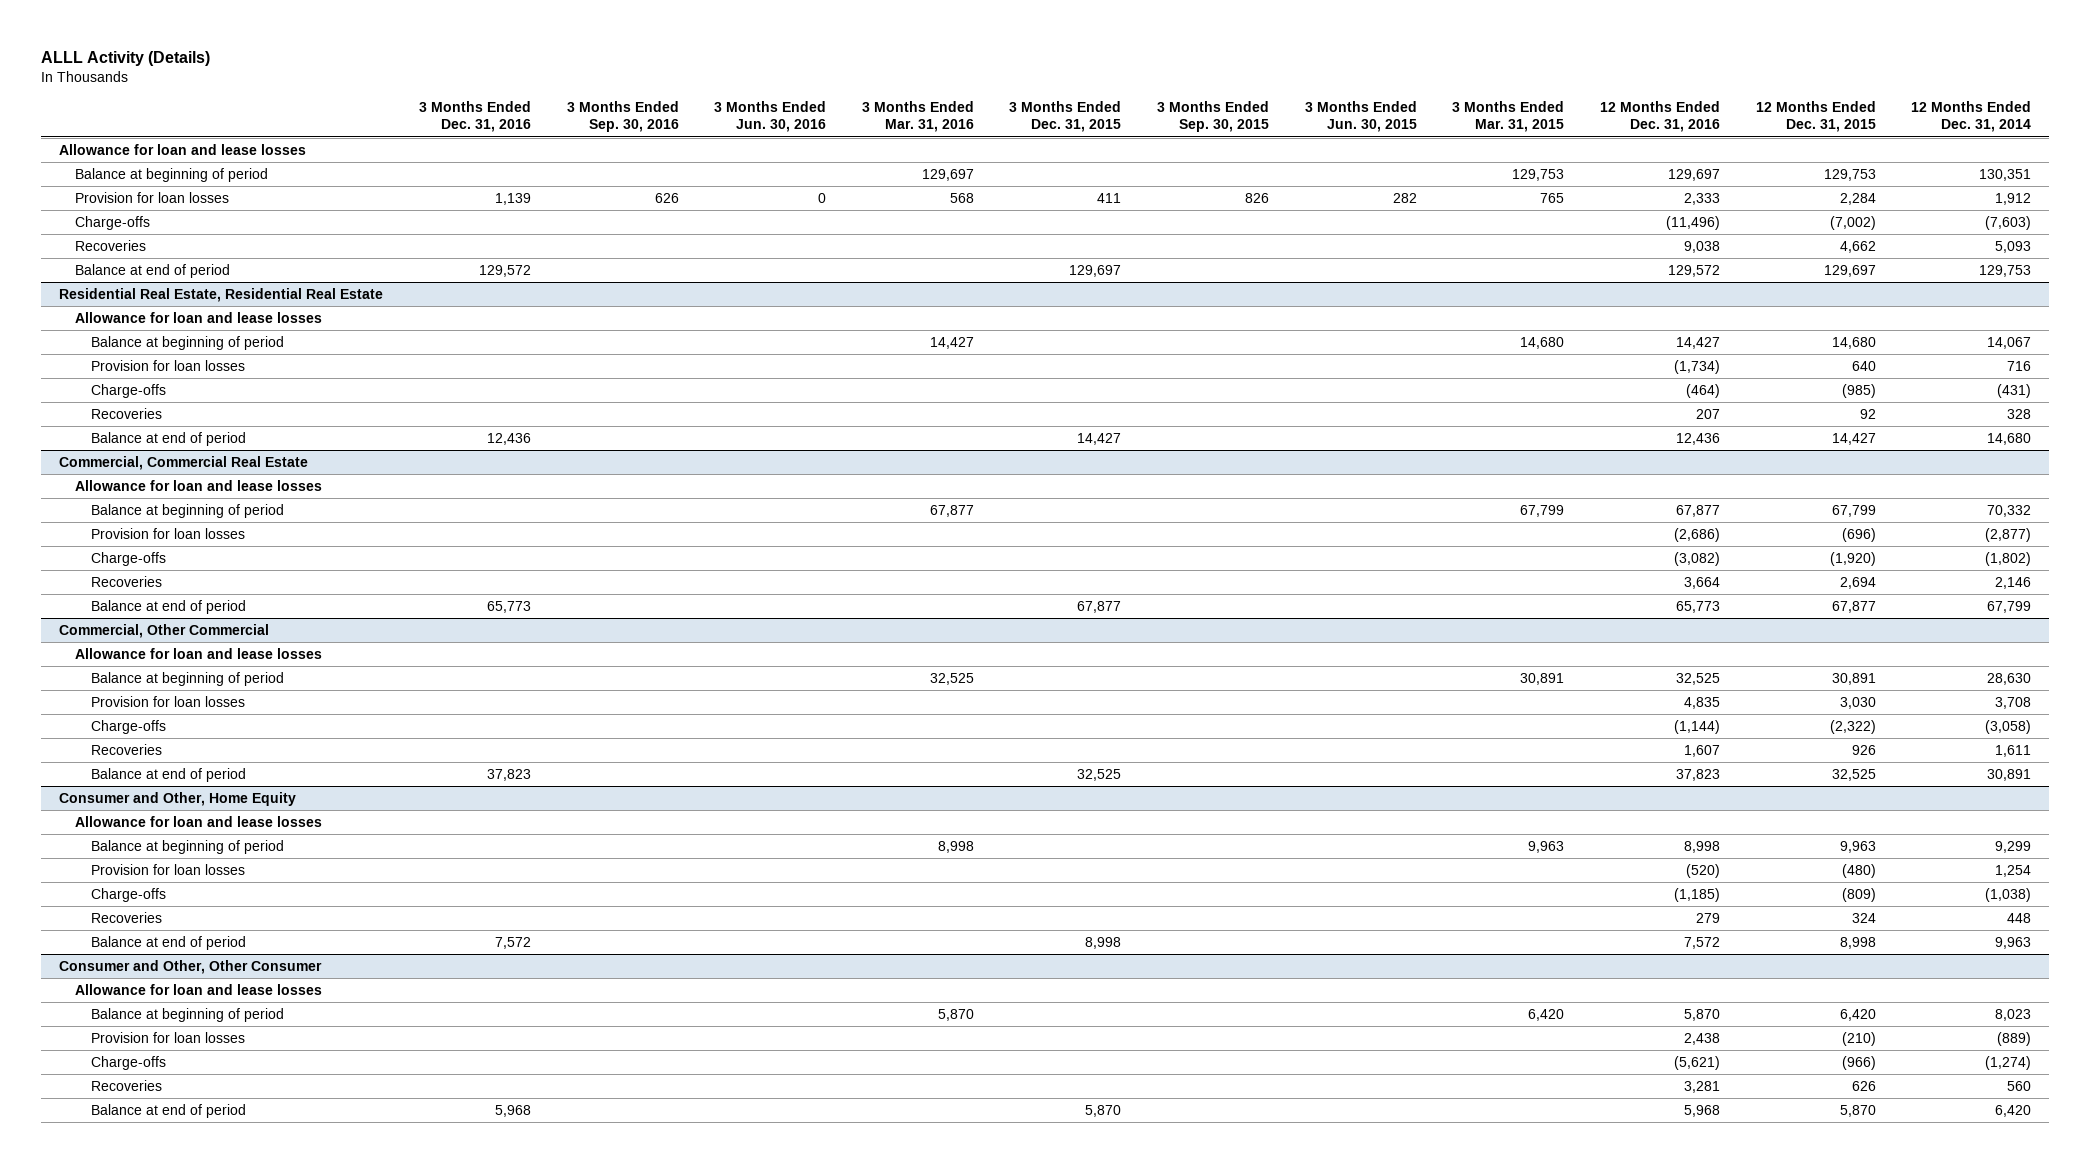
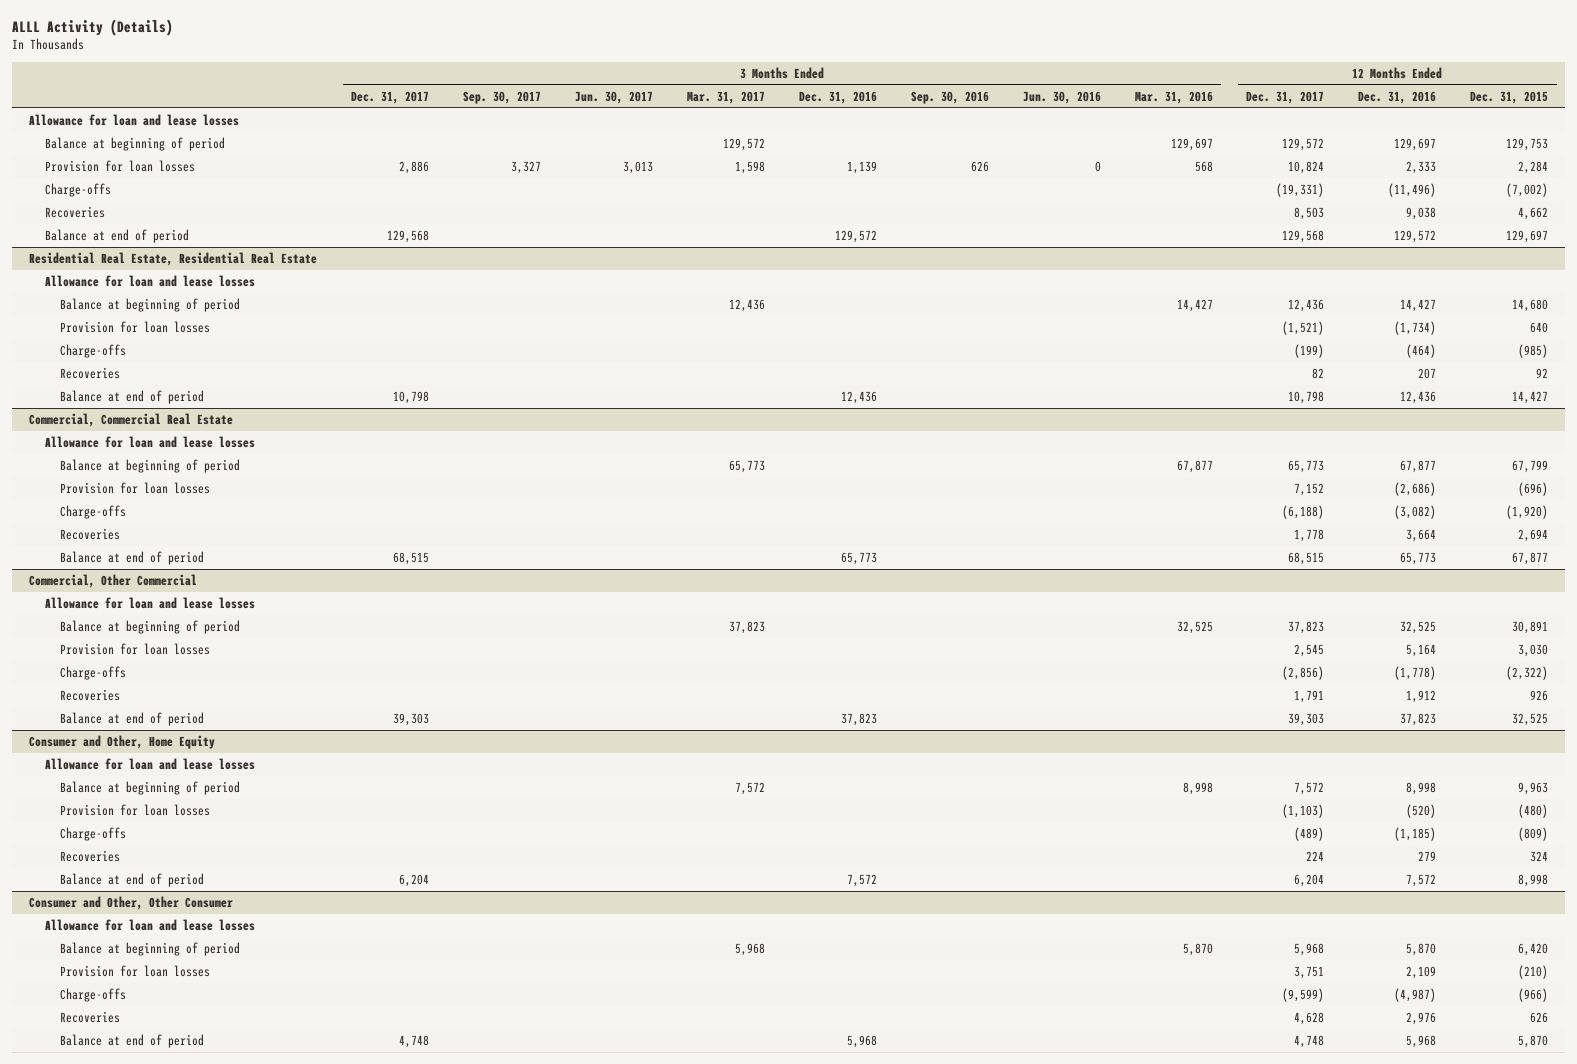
[1009,101,1122,133] 3 Months Ended Dec. 31, 2015 -> none
[1157,101,1270,133] 3 Months Ended Sep. 30, 2015 -> none
[1304,101,1417,133] 3 Months Ended Jun. 30, 2015 -> none
[1452,101,1565,133] 3 Months Ended Mar. 31, 2015 -> none
[1911,101,2032,133] 12 Months Ended Dec. 31, 2014 -> none
none -> [351,90,430,104] Dec. 31, 2017
none -> [462,90,541,104] Sep. 30, 2017
none -> [574,90,653,104] Jun. 30, 2017
none -> [686,90,765,104] Mar. 31, 2017
none -> [1246,90,1325,104] Dec. 31, 2017
[1683,696,1720,709] 4,835 -> [1406,643,1437,657] 5,164
[1673,719,1720,734] (1,144) -> [1394,665,1437,680] (1,778)
[1683,744,1720,757] 1,607 -> [1406,689,1437,703] 1,912
[1683,1032,1720,1045] 2,438 -> [1406,965,1437,979] 2,109
[1673,1055,1720,1070] (5,621) -> [1394,987,1437,1002] (4,987)
[1683,1080,1720,1093] 3,281 -> [1406,1011,1437,1025] 2,976

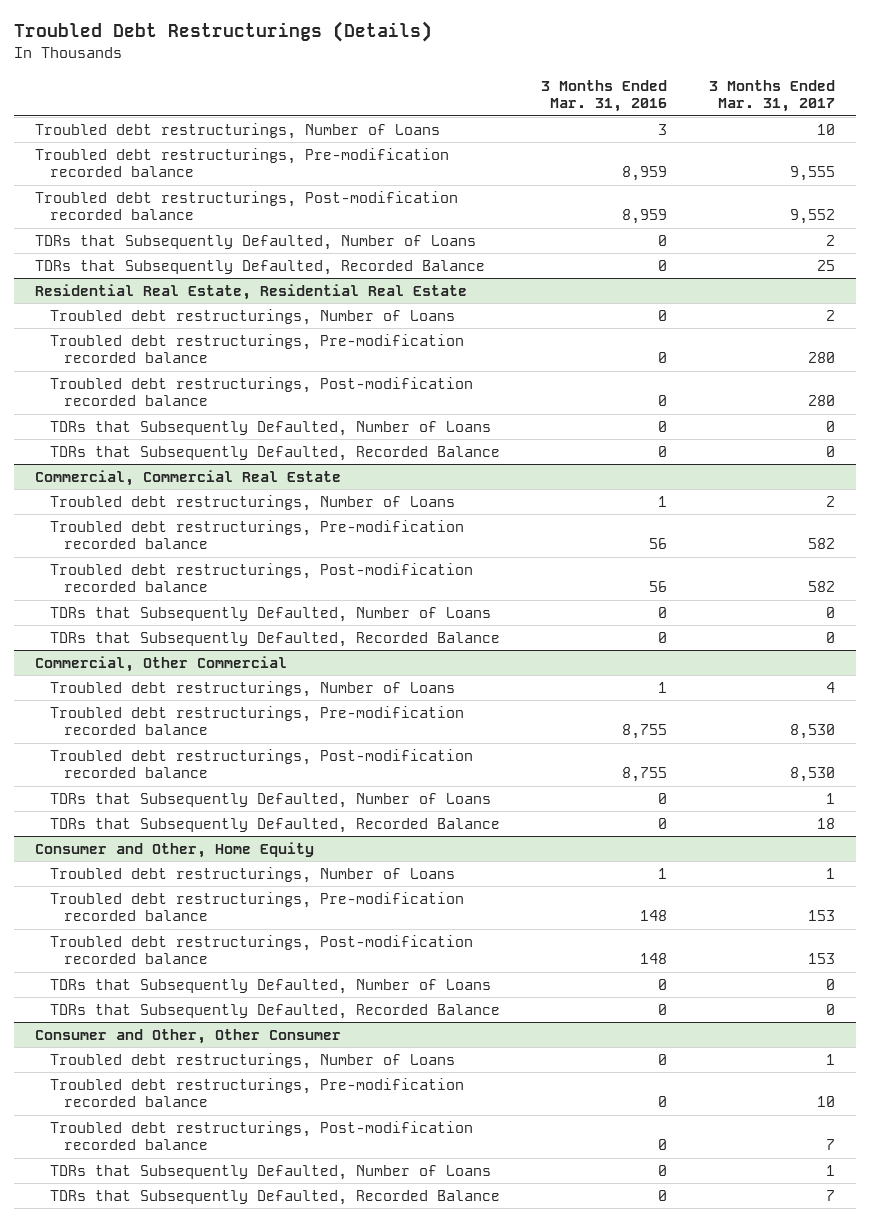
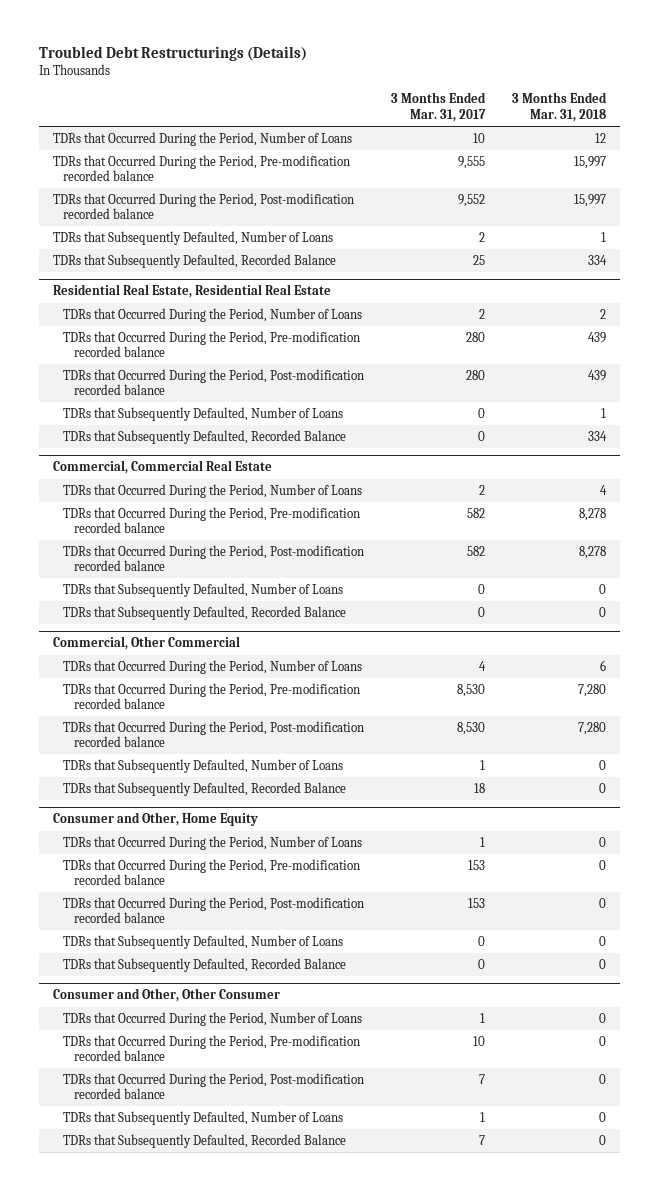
[541,79,668,113] 3 Months Ended Mar. 31, 2016 -> none
none -> [512,92,608,123] 3 Months Ended Mar. 31, 2018
[35,122,441,139] Troubled debt restructurings, Number of Loans -> [52,131,352,146] TDRs that Occurred During the Period, Number of Loans
[35,147,450,178] Troubled debt restructurings, Pre-modification recorded balance -> [52,154,350,182] TDRs that Occurred During the Period, Pre-modification recorded balance
[35,190,459,221] Troubled debt restructurings, Post-modification recorded balance -> [52,192,354,220] TDRs that Occurred During the Period, Post-modification recorded balance
[49,308,455,325] Troubled debt restructurings, Number of Loans -> [63,307,363,322] TDRs that Occurred During the Period, Number of Loans
[49,333,464,364] Troubled debt restructurings, Pre-modification recorded balance -> [63,330,361,358] TDRs that Occurred During the Period, Pre-modification recorded balance
[49,376,473,407] Troubled debt restructurings, Post-modification recorded balance -> [63,368,365,396] TDRs that Occurred During the Period, Post-modification recorded balance
[49,494,455,511] Troubled debt restructurings, Number of Loans -> [63,483,363,498] TDRs that Occurred During the Period, Number of Loans
[49,519,464,550] Troubled debt restructurings, Pre-modification recorded balance -> [63,506,361,534] TDRs that Occurred During the Period, Pre-modification recorded balance
[49,562,473,593] Troubled debt restructurings, Post-modification recorded balance -> [63,544,365,572] TDRs that Occurred During the Period, Post-modification recorded balance
[49,680,455,697] Troubled debt restructurings, Number of Loans -> [63,659,363,674] TDRs that Occurred During the Period, Number of Loans
[49,705,464,736] Troubled debt restructurings, Pre-modification recorded balance -> [63,682,361,710] TDRs that Occurred During the Period, Pre-modification recorded balance
[49,748,473,779] Troubled debt restructurings, Post-modification recorded balance -> [63,720,365,748] TDRs that Occurred During the Period, Post-modification recorded balance
[49,866,455,883] Troubled debt restructurings, Number of Loans -> [63,835,363,850] TDRs that Occurred During the Period, Number of Loans
[49,891,464,922] Troubled debt restructurings, Pre-modification recorded balance -> [63,858,361,886] TDRs that Occurred During the Period, Pre-modification recorded balance
[49,934,473,965] Troubled debt restructurings, Post-modification recorded balance -> [63,896,365,924] TDRs that Occurred During the Period, Post-modification recorded balance
[49,1052,455,1069] Troubled debt restructurings, Number of Loans -> [63,1011,363,1026] TDRs that Occurred During the Period, Number of Loans
[49,1077,464,1108] Troubled debt restructurings, Pre-modification recorded balance -> [63,1034,361,1062] TDRs that Occurred During the Period, Pre-modification recorded balance
[49,1120,473,1151] Troubled debt restructurings, Post-modification recorded balance -> [63,1072,365,1100] TDRs that Occurred During the Period, Post-modification recorded balance

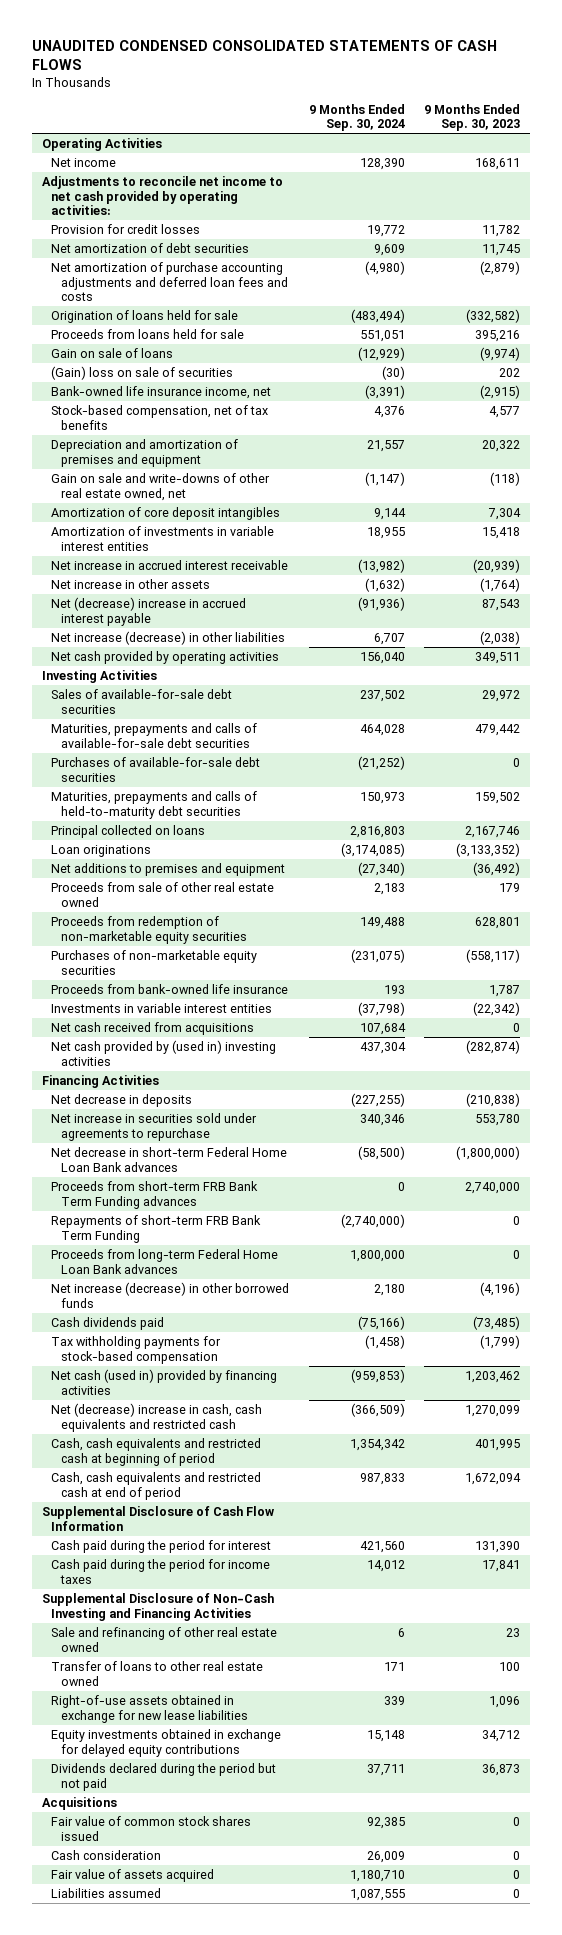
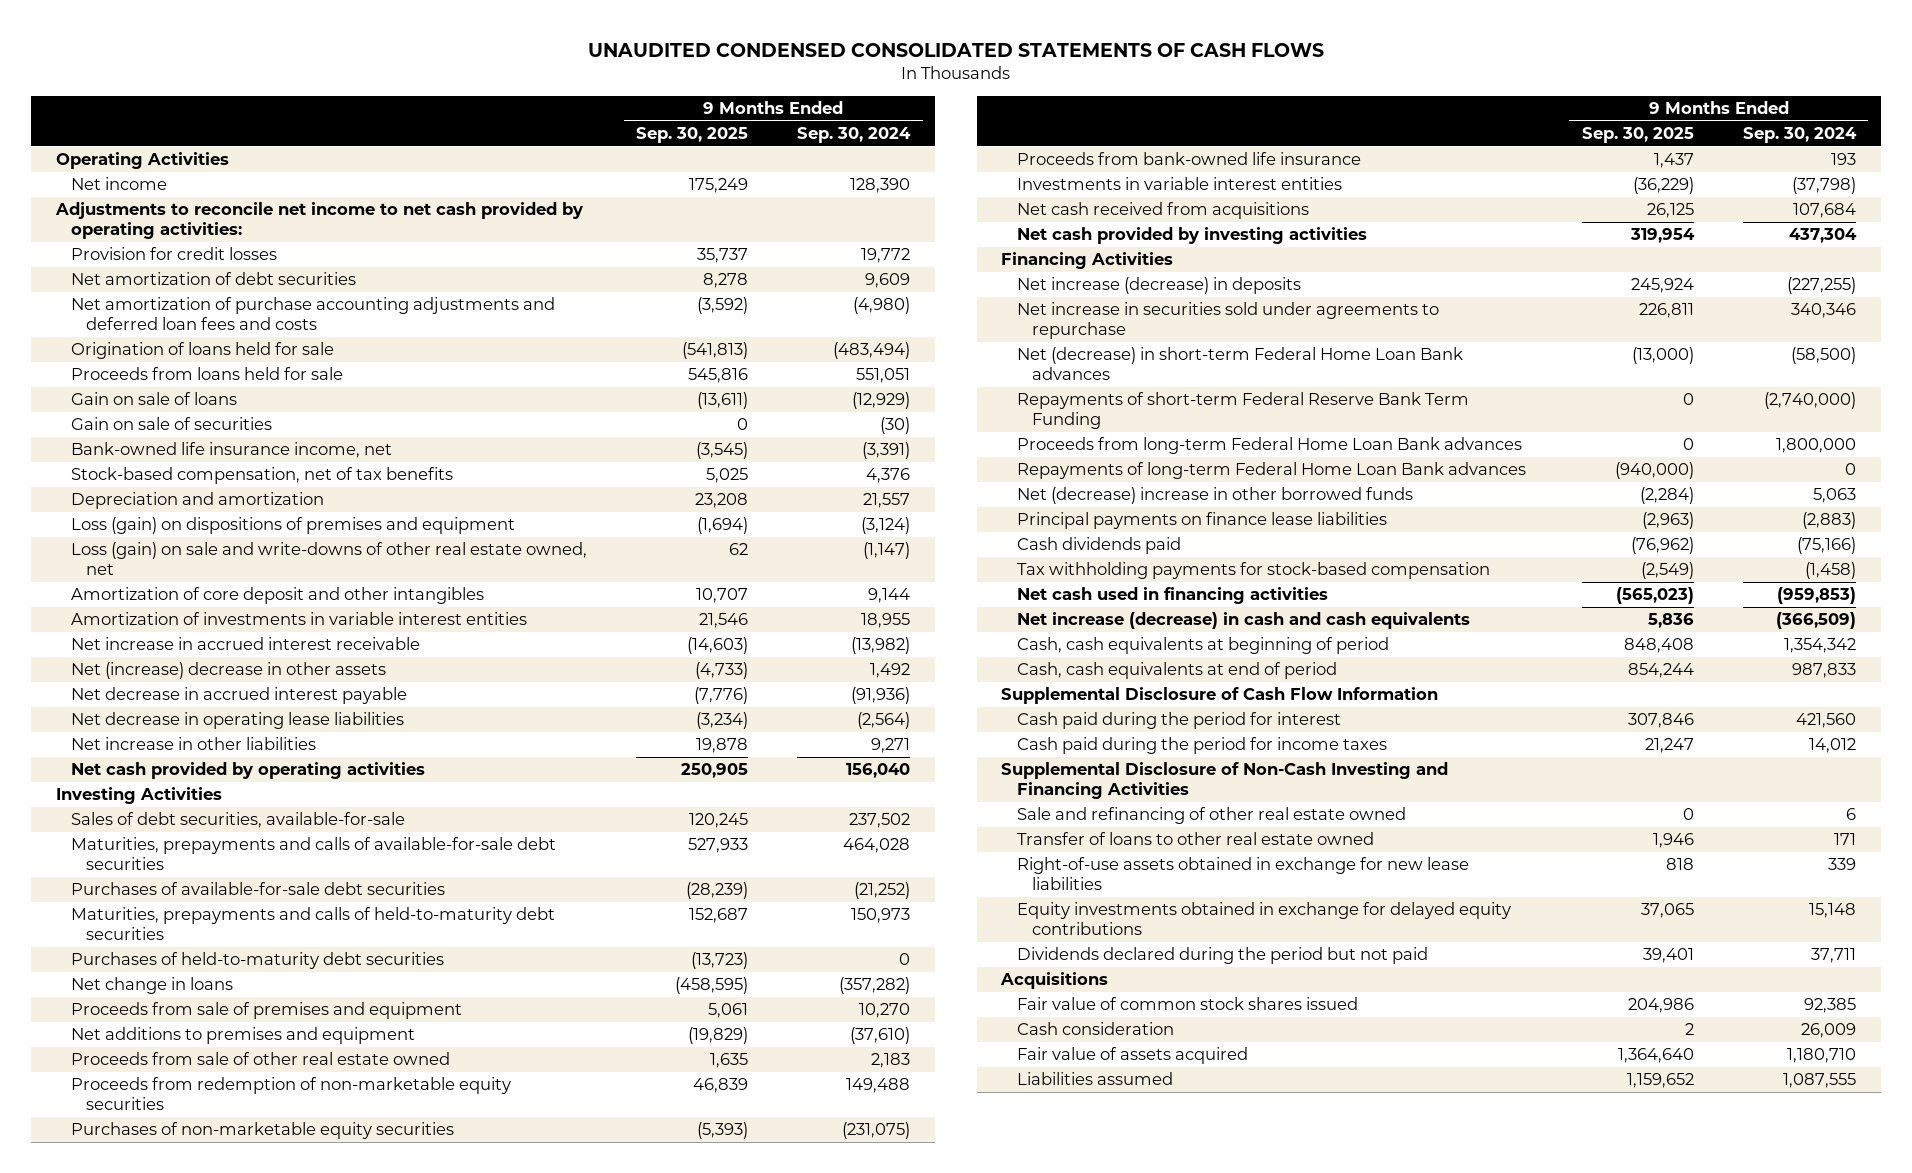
[424,103,521,132] 9 Months Ended Sep. 30, 2023 -> none
none -> [636,127,749,144] Sep. 30, 2025
[51,365,234,380] (Gain) loss on sale of securities -> [70,417,272,431] Gain on sale of securities
[51,438,239,467] Depreciation and amortization of premises and equipment -> [70,492,324,510] Depreciation and amortization
none -> [70,517,515,535] Loss (gain) on dispositions of premises and equipment
[51,472,271,501] Gain on sale and write-downs of other real estate owned, net -> [70,542,587,576] Loss (gain) on sale and write-downs of other real estate owned, net
[51,506,281,520] Amortization of core deposit intangibles -> [70,587,484,605] Amortization of core deposit and other intangibles
[51,578,211,589] Net increase in other assets -> [70,662,386,680] Net (increase) decrease in other assets
[364,577,405,592] (1,632) -> [870,663,911,679] 1,492
[51,596,247,626] Net (decrease) increase in accrued interest payable -> [70,687,407,705] Net decrease in accrued interest payable
none -> [70,712,404,730] Net decrease in operating lease liabilities
[51,630,286,645] Net increase (decrease) in other liabilities -> [70,737,316,751] Net increase in other liabilities
[373,632,405,645] 6,707 -> [871,738,911,754] 9,271
[51,688,233,714] Sales of available-for-sale debt securities -> [70,812,405,829] Sales of debt securities, available-for-sale
[51,824,206,838] Principal collected on loans -> none
[51,844,152,857] Loan originations -> none
none -> [70,952,444,970] Purchases of held-to-maturity debt securities
none -> [70,977,233,995] Net change in loans
none -> [70,1002,462,1020] Proceeds from sale of premises and equipment
[357,861,405,876] (27,340) -> [850,1027,911,1045] (37,610)
[51,1039,277,1066] Net cash provided by (used in) investing activities -> [1016,227,1367,245] Net cash provided by investing activities
[51,1093,193,1107] Net decrease in deposits -> [1016,277,1301,295] Net increase (decrease) in deposits
[51,1180,259,1209] Proceeds from short-term FRB Bank Term Funding advances -> none
[51,1146,288,1172] Net decrease in short-term Federal Home Loan Bank advances -> [1016,347,1463,381] Net (decrease) in short-term Federal Home Loan Bank advances
[51,1214,262,1243] Repayments of short-term FRB Bank Term Funding -> [1016,392,1469,430] Repayments of short-term Federal Reserve Bank Term Funding
none -> [1016,462,1526,480] Repayments of long-term Federal Home Loan Bank advances
[51,1281,290,1308] Net increase (decrease) in other borrowed funds -> [1016,487,1413,505] Net (decrease) increase in other borrowed funds
[373,1283,405,1296] 2,180 -> [1813,488,1857,504] 5,063
none -> [1016,512,1387,530] Principal payments on finance lease liabilities
[51,1368,278,1395] Net cash (used in) provided by financing activities -> [1016,587,1328,605] Net cash used in financing activities
[51,1402,263,1432] Net (decrease) increase in cash, cash equivalents and restricted cash -> [1016,612,1470,630] Net increase (decrease) in cash and cash equivalents
[51,1437,262,1466] Cash, cash equivalents and restricted cash at beginning of period -> [1016,637,1389,655] Cash, cash equivalents at beginning of period
[51,1471,262,1500] Cash, cash equivalents and restricted cash at end of period -> [1016,662,1337,680] Cash, cash equivalents at end of period

